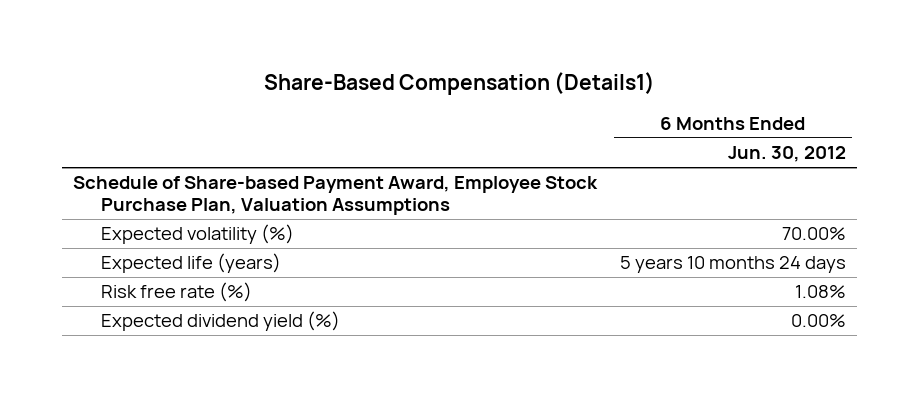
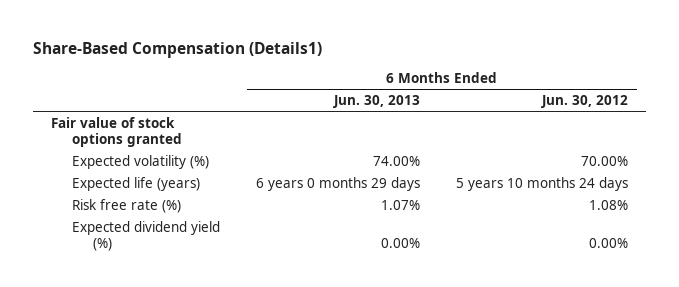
none -> [332,95,420,109] Jun. 30, 2013
[73,176,599,216] Schedule of Share-based Payment Award, Employee Stock Purchase Plan, Valuation Assumptions -> [50,116,182,148] Fair value of stock options granted

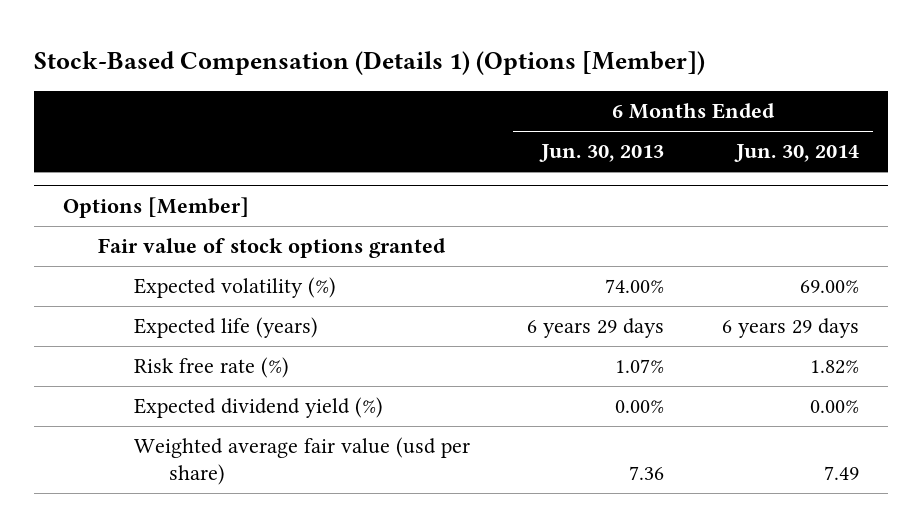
[32,41,322,58] Share-Based Compensation (Details1) -> [34,50,706,75] Stock-Based Compensation (Details 1) (Options [Member])
[541,95,629,109] Jun. 30, 2012 -> none
none -> [733,144,859,163] Jun. 30, 2014
none -> [63,196,250,218] Options [Member]
[255,176,420,191] 6 years 0 months 29 days -> [527,318,665,339] 6 years 29 days
none -> [133,437,470,486] Weighted average fair value (usd per share)

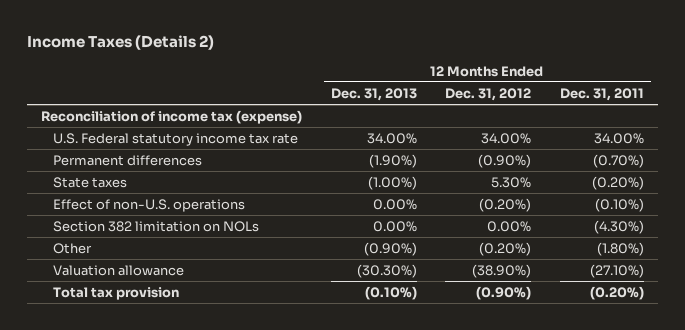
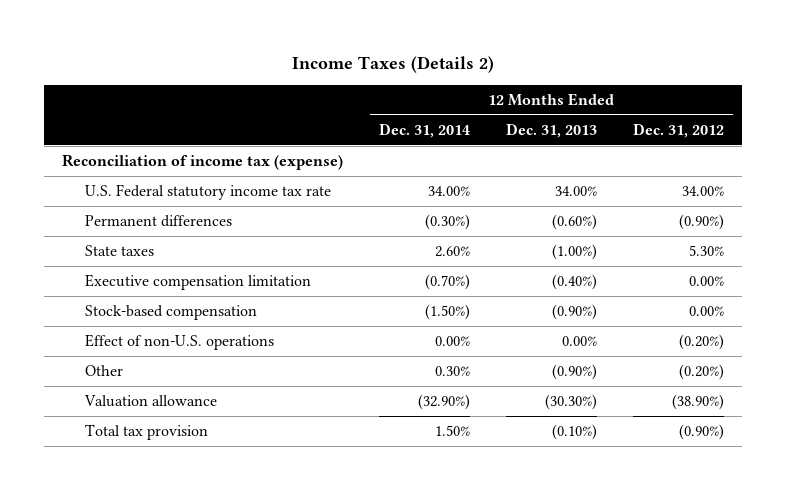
[559,87,644,101] Dec. 31, 2011 -> none
none -> [379,122,471,138] Dec. 31, 2014
[368,153,417,168] (1.90%) -> [551,214,597,231] (0.60%)
none -> [85,274,312,291] Executive compensation limitation
none -> [85,305,258,321] Stock-based compensation
[53,220,260,232] Section 382 limitation on NOLs -> none

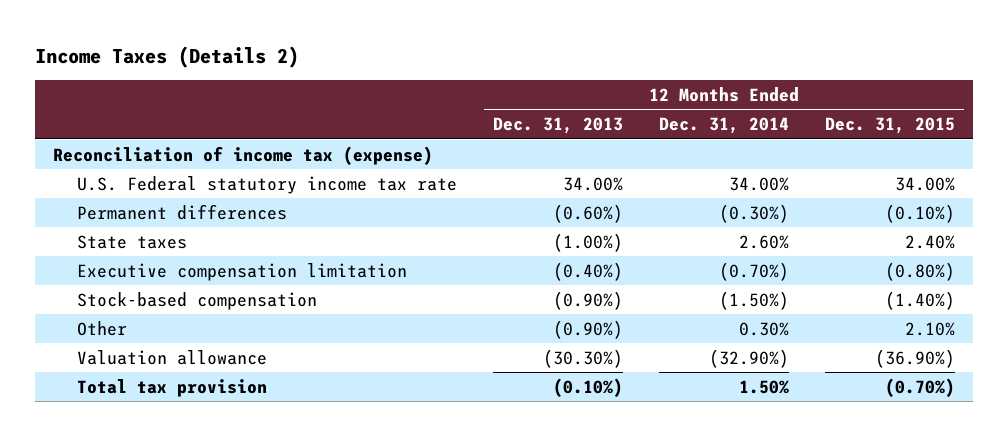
[632,122,724,138] Dec. 31, 2012 -> none
none -> [824,117,955,135] Dec. 31, 2015
[85,334,275,351] Effect of non-U.S. operations -> none

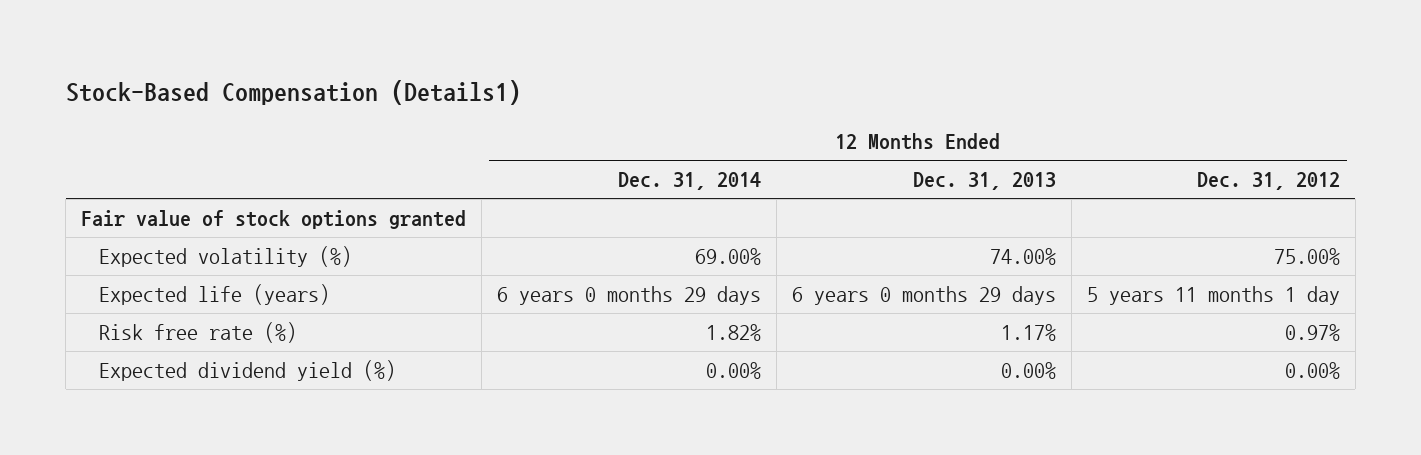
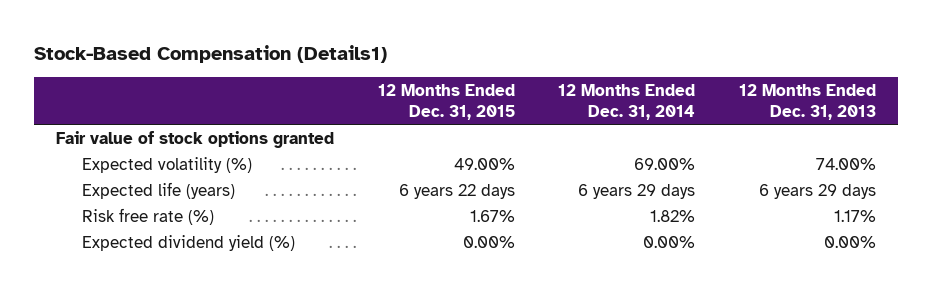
[1196,172,1340,191] Dec. 31, 2012 -> none
none -> [377,83,515,121] 12 Months Ended Dec. 31, 2015
[497,286,762,306] 6 years 0 months 29 days -> [578,183,696,199] 6 years 29 days
[791,286,1056,306] 6 years 0 months 29 days -> [759,183,877,199] 6 years 29 days

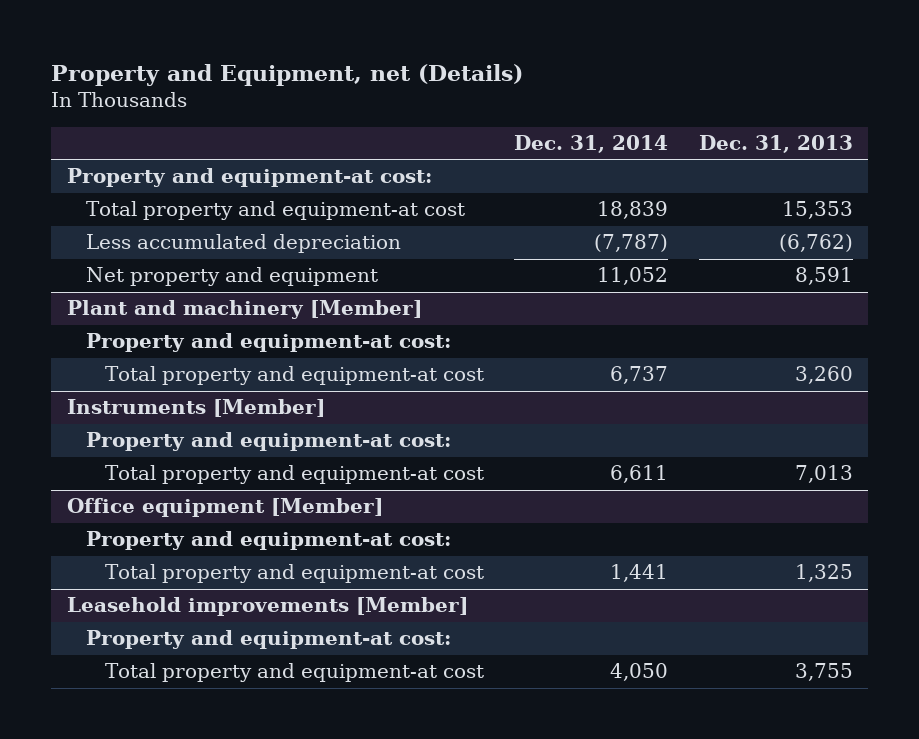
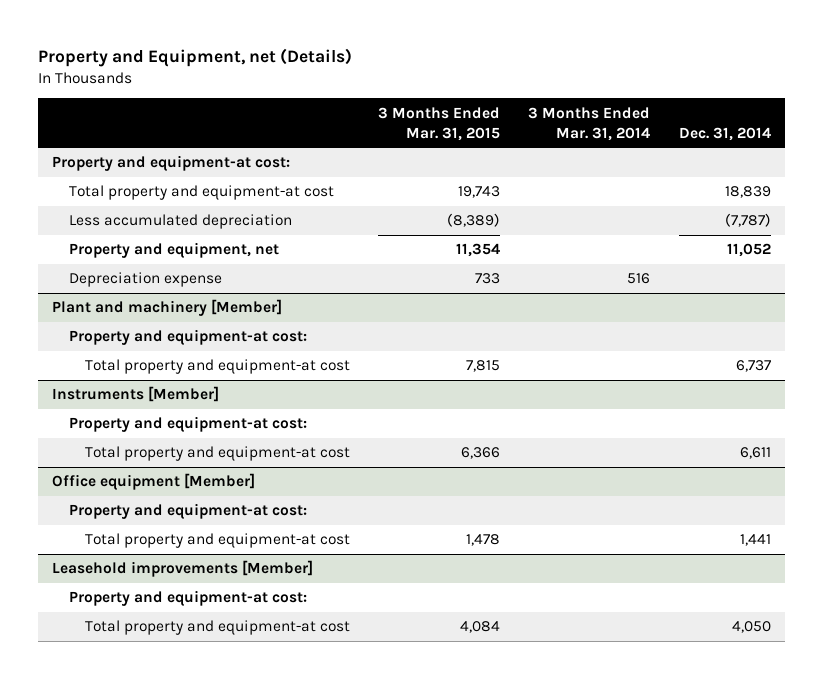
[698,135,853,154] Dec. 31, 2013 -> none
none -> [378,106,501,141] 3 Months Ended Mar. 31, 2015
none -> [528,106,651,141] 3 Months Ended Mar. 31, 2014
[85,267,378,287] Net property and equipment -> [68,242,279,259] Property and equipment, net
none -> [68,272,222,288] Depreciation expense

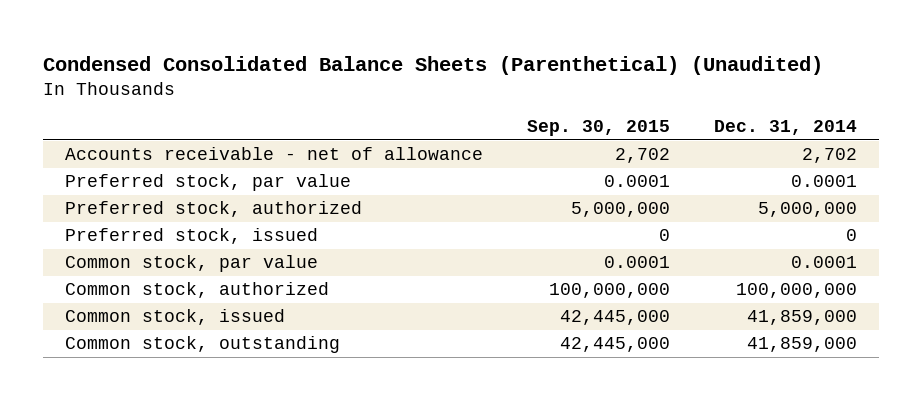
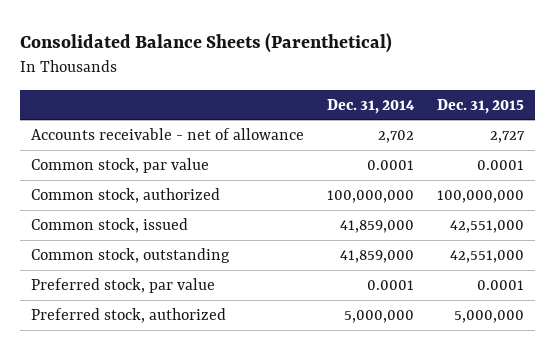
[42,55,823,75] Condensed Consolidated Balance Sheets (Parenthetical) (Unaudited) -> [19,32,392,53] Consolidated Balance Sheets (Parenthetical)
[526,120,670,137] Sep. 30, 2015 -> none
none -> [436,98,524,114] Dec. 31, 2015
[64,228,318,245] Preferred stock, issued -> none
[64,174,351,192] Preferred stock, par value -> [31,277,216,293] Preferred stock, par value
[64,201,362,218] Preferred stock, authorized -> [31,307,227,323] Preferred stock, authorized

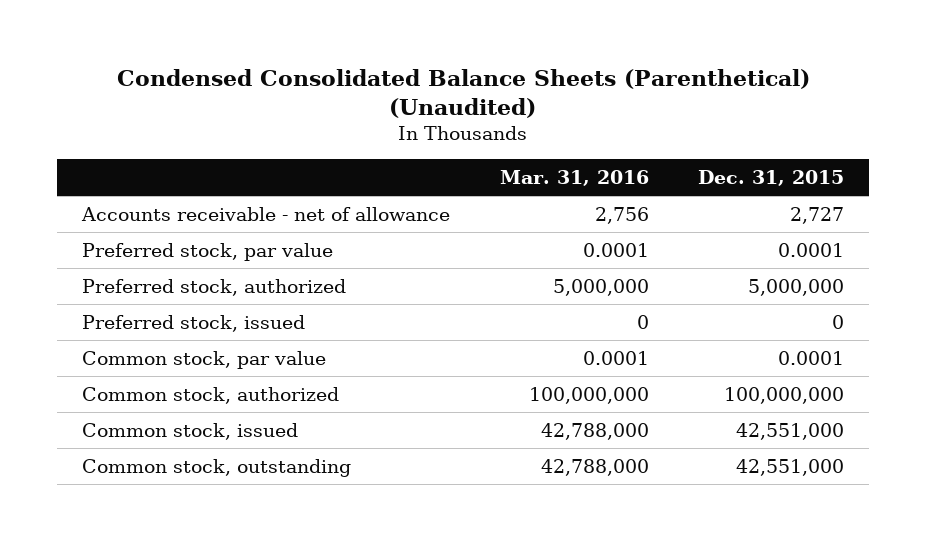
[19,32,392,53] Consolidated Balance Sheets (Parenthetical) -> [117,69,811,119] Condensed Consolidated Balance Sheets (Parenthetical) (Unaudited)
[326,98,415,114] Dec. 31, 2014 -> none
none -> [499,170,649,187] Mar. 31, 2016
[31,277,216,293] Preferred stock, par value -> [81,242,333,261] Preferred stock, par value
[31,307,227,323] Preferred stock, authorized -> [81,278,346,296] Preferred stock, authorized
none -> [81,314,305,332] Preferred stock, issued

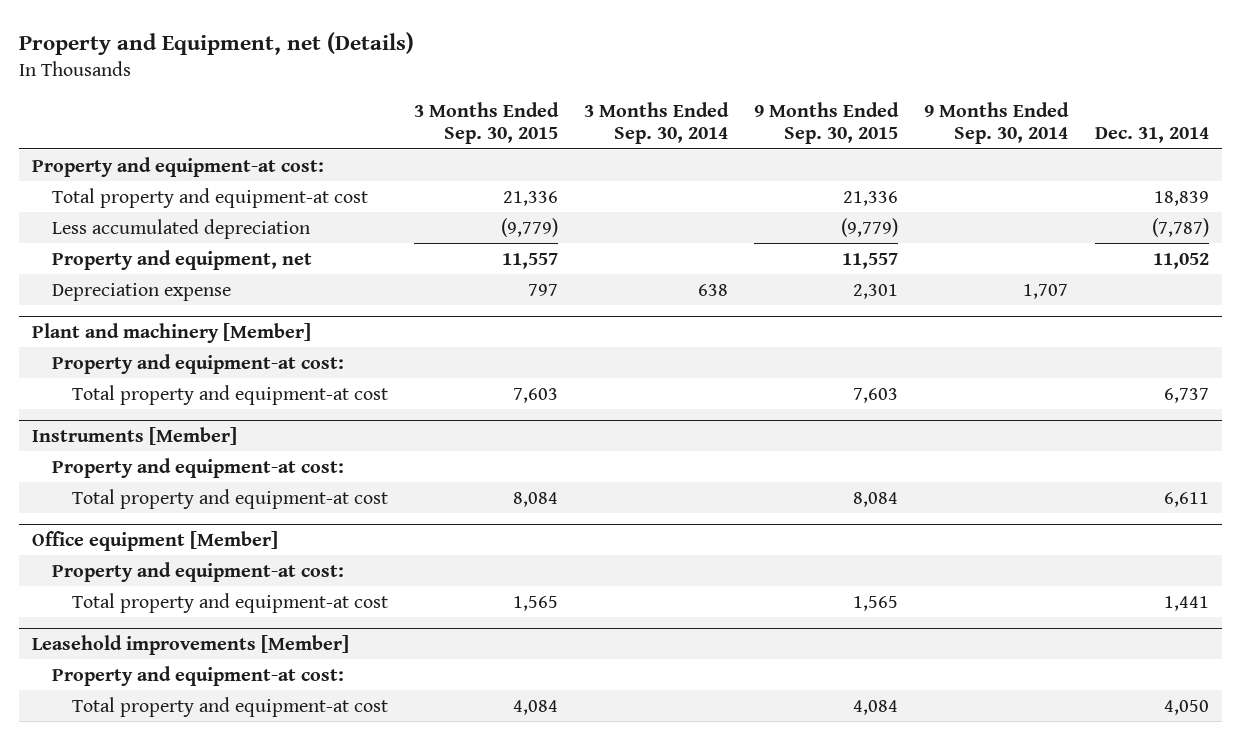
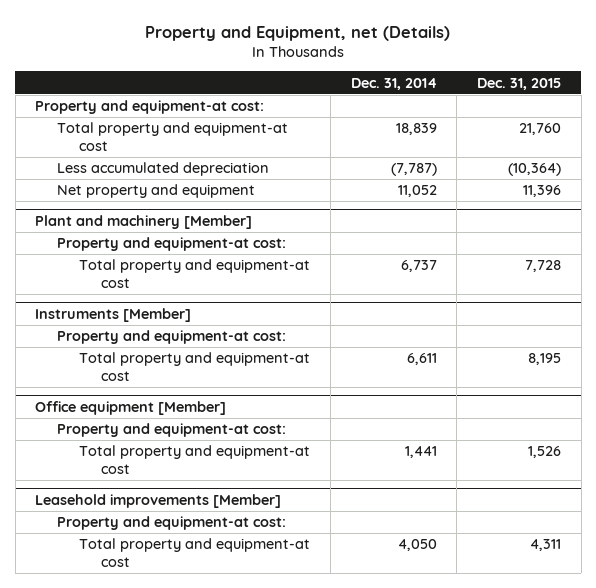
[413,101,559,145] 3 Months Ended Sep. 30, 2015 -> none
[584,101,730,145] 3 Months Ended Sep. 30, 2014 -> none
[754,101,900,145] 9 Months Ended Sep. 30, 2015 -> none
[924,101,1070,145] 9 Months Ended Sep. 30, 2014 -> none
none -> [476,77,561,90] Dec. 31, 2015
[52,282,232,301] Depreciation expense -> none
[52,249,313,270] Property and equipment, net -> [57,184,256,199] Net property and equipment

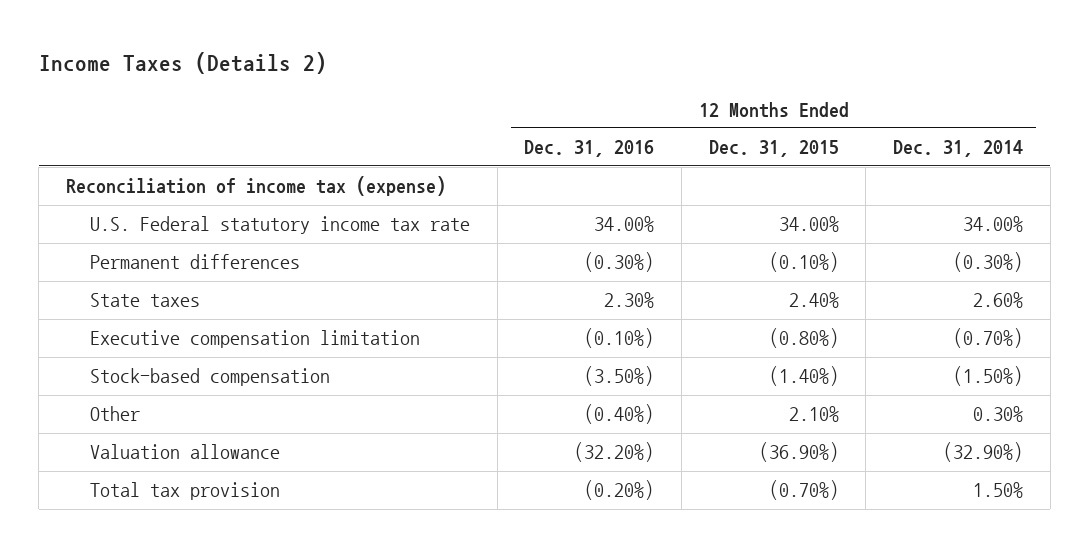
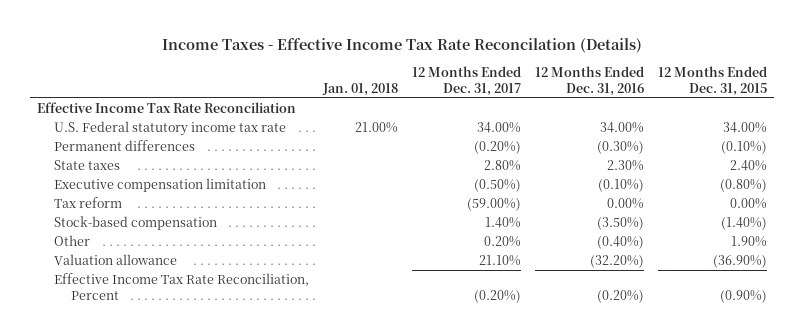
[38,52,327,75] Income Taxes (Details 2) -> [162,37,643,53] Income Taxes - Effective Income Tax Rate Reconcilation (Details)
[892,140,1023,158] Dec. 31, 2014 -> none
none -> [322,82,399,96] Jan. 01, 2018
none -> [412,65,522,96] 12 Months Ended Dec. 31, 2017
[65,176,446,197] Reconciliation of income tax (expense) -> [37,102,297,114] Effective Income Tax Rate Reconciliation
none -> [53,197,122,209] Tax reform
[788,406,839,423] 2.10% -> [731,236,768,248] 1.90%
[89,482,280,501] Total tax provision -> none
none -> [53,273,309,301] Effective Income Tax Rate Reconciliation, Percent

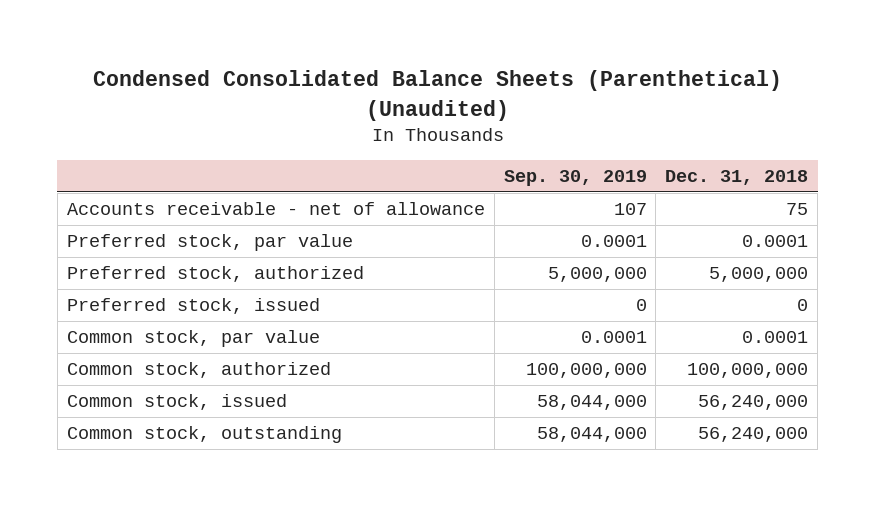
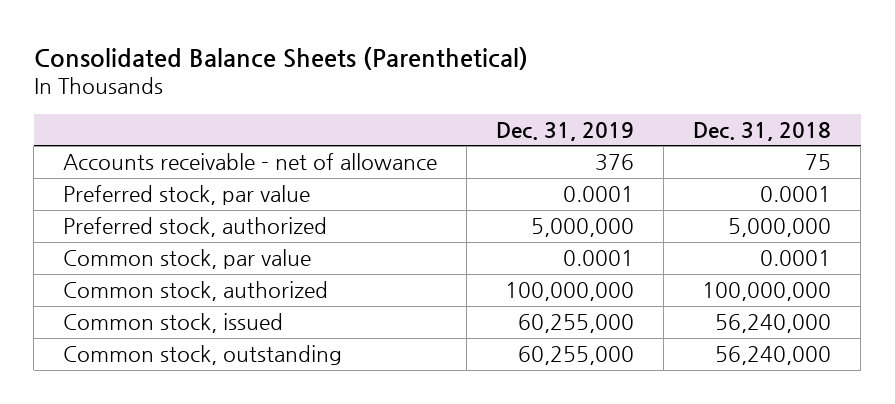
[92,70,782,121] Condensed Consolidated Balance Sheets (Parenthetical) (Unaudited) -> [33,46,528,70] Consolidated Balance Sheets (Parenthetical)
[503,169,647,186] Sep. 30, 2019 -> none
none -> [496,121,635,141] Dec. 31, 2019
[66,298,320,315] Preferred stock, issued -> none

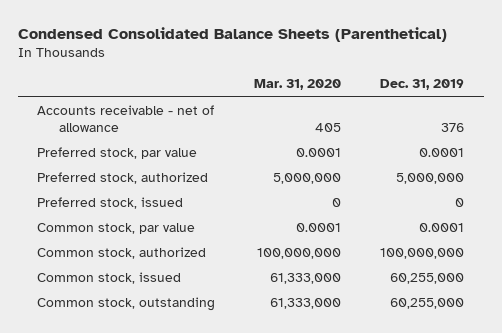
[33,46,528,70] Consolidated Balance Sheets (Parenthetical) -> [17,27,447,43] Condensed Consolidated Balance Sheets (Parenthetical)
[693,121,832,141] Dec. 31, 2018 -> none
none -> [254,79,342,91] Mar. 31, 2020
none -> [37,197,184,210] Preferred stock, issued

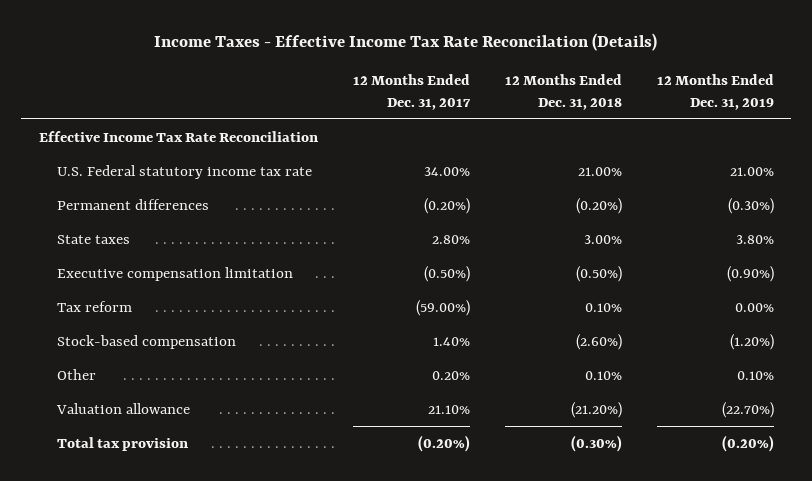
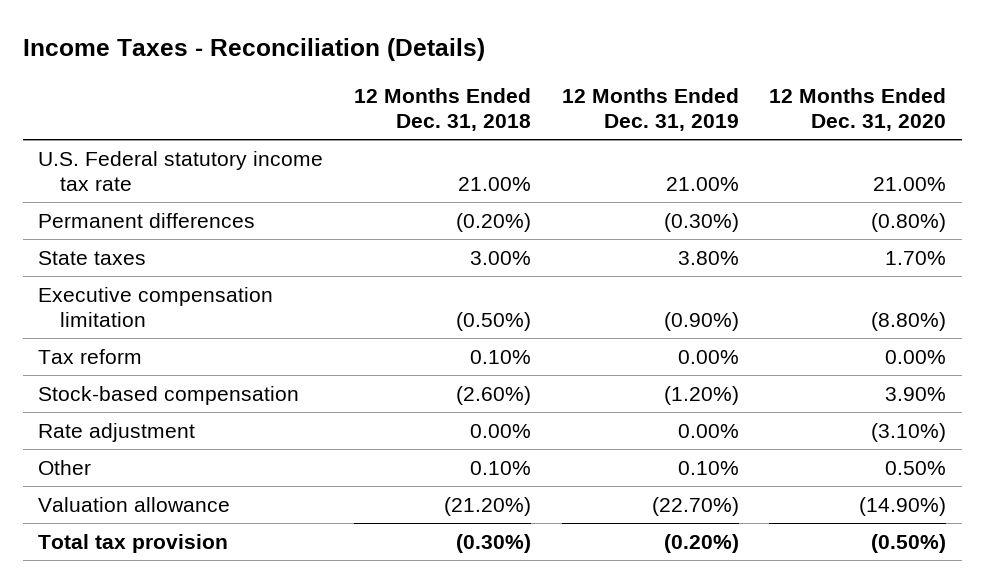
[154,33,658,52] Income Taxes - Effective Income Tax Rate Reconcilation (Details) -> [22,37,485,61] Income Taxes - Reconciliation (Details)
[352,74,471,110] 12 Months Ended Dec. 31, 2017 -> none
none -> [769,87,947,132] 12 Months Ended Dec. 31, 2020
[38,130,318,142] Effective Income Tax Rate Reconciliation -> none
none -> [38,422,196,442] Rate adjustment

